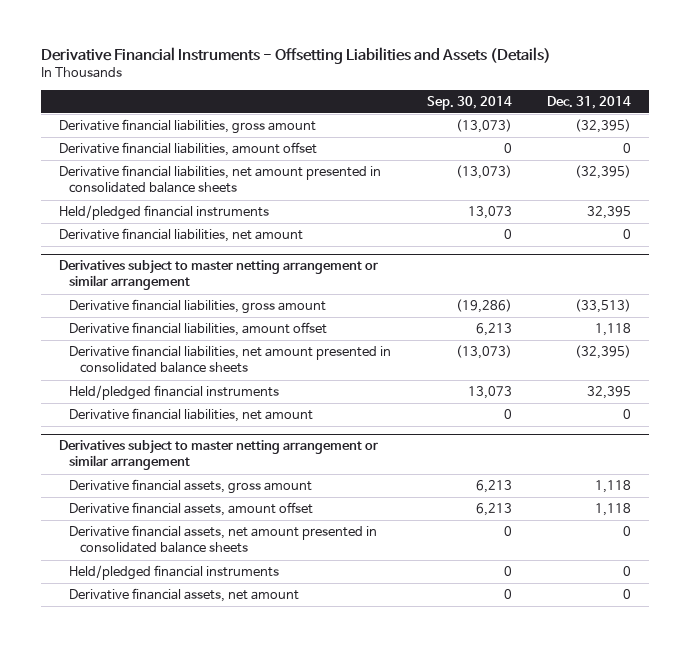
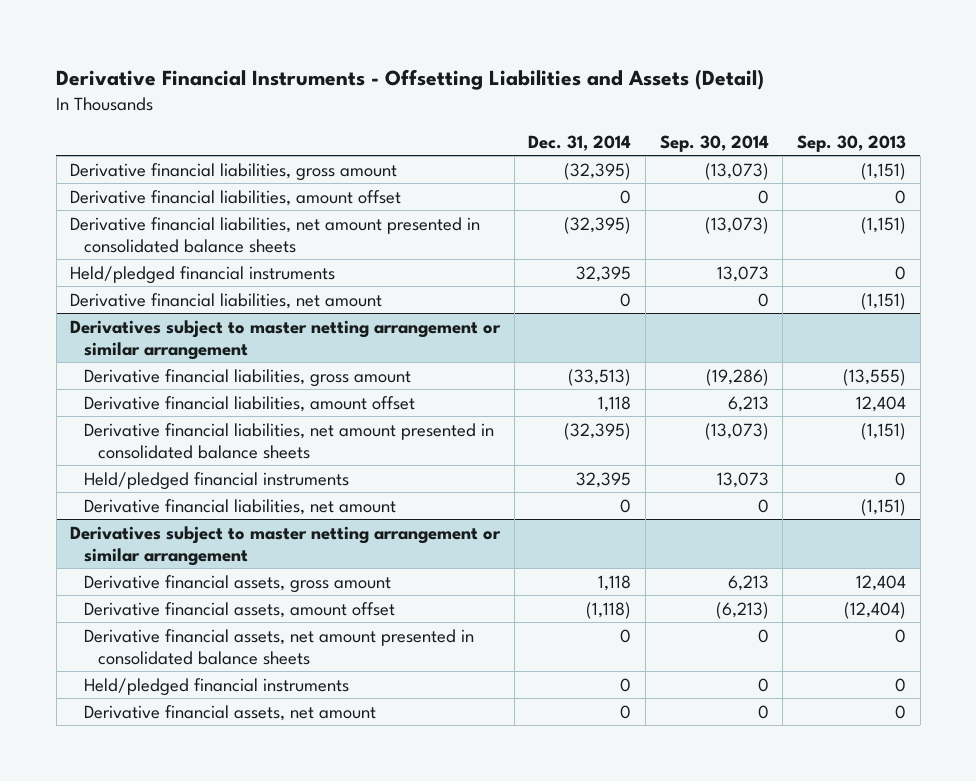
[41,47,552,65] Derivative Financial Instruments - Offsetting Liabilities and Assets (Details) -> [56,68,765,90] Derivative Financial Instruments - Offsetting Liabilities and Assets (Detail)
none -> [797,134,907,152] Sep. 30, 2013
[475,503,512,517] 6,213 -> [715,601,769,619] (6,213)
[595,503,632,517] 1,118 -> [586,601,632,619] (1,118)

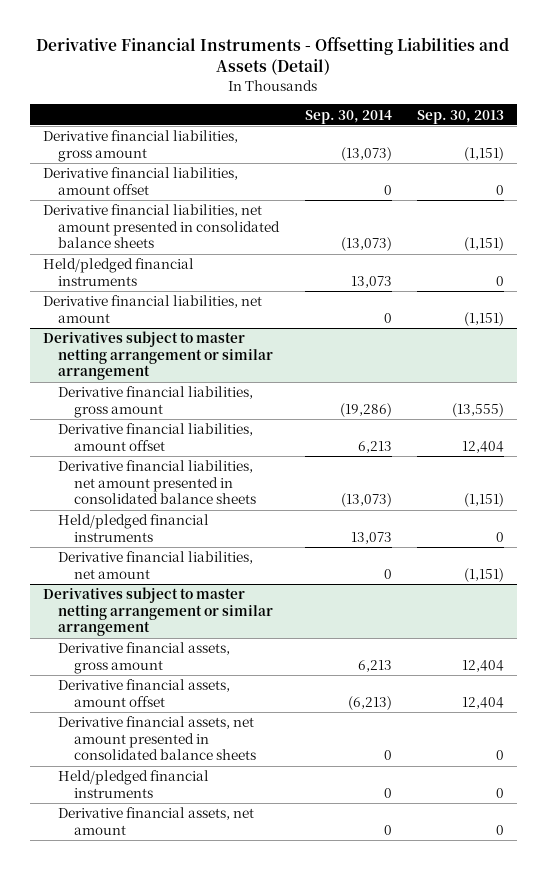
[528,134,632,151] Dec. 31, 2014 -> none
[844,601,907,619] (12,404) -> [462,696,505,709] 12,404

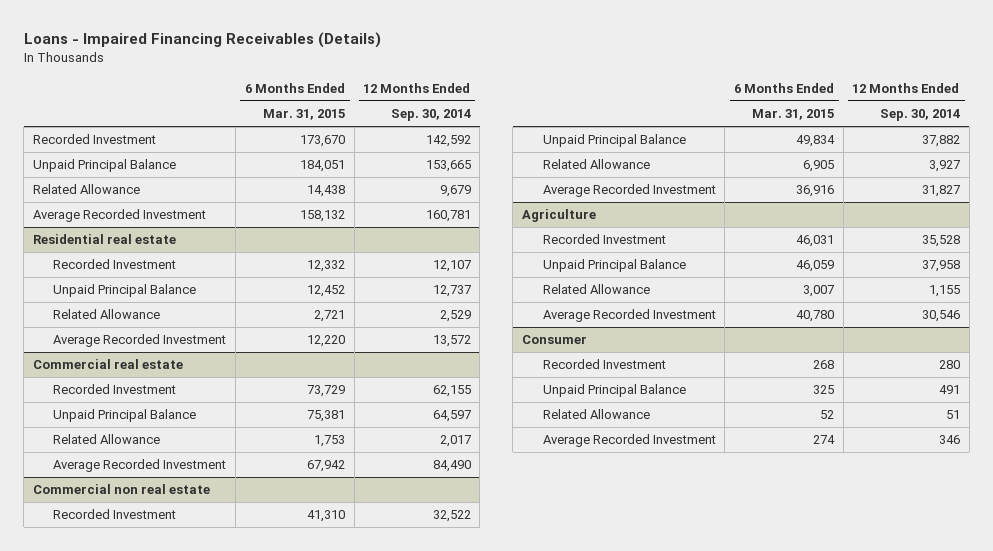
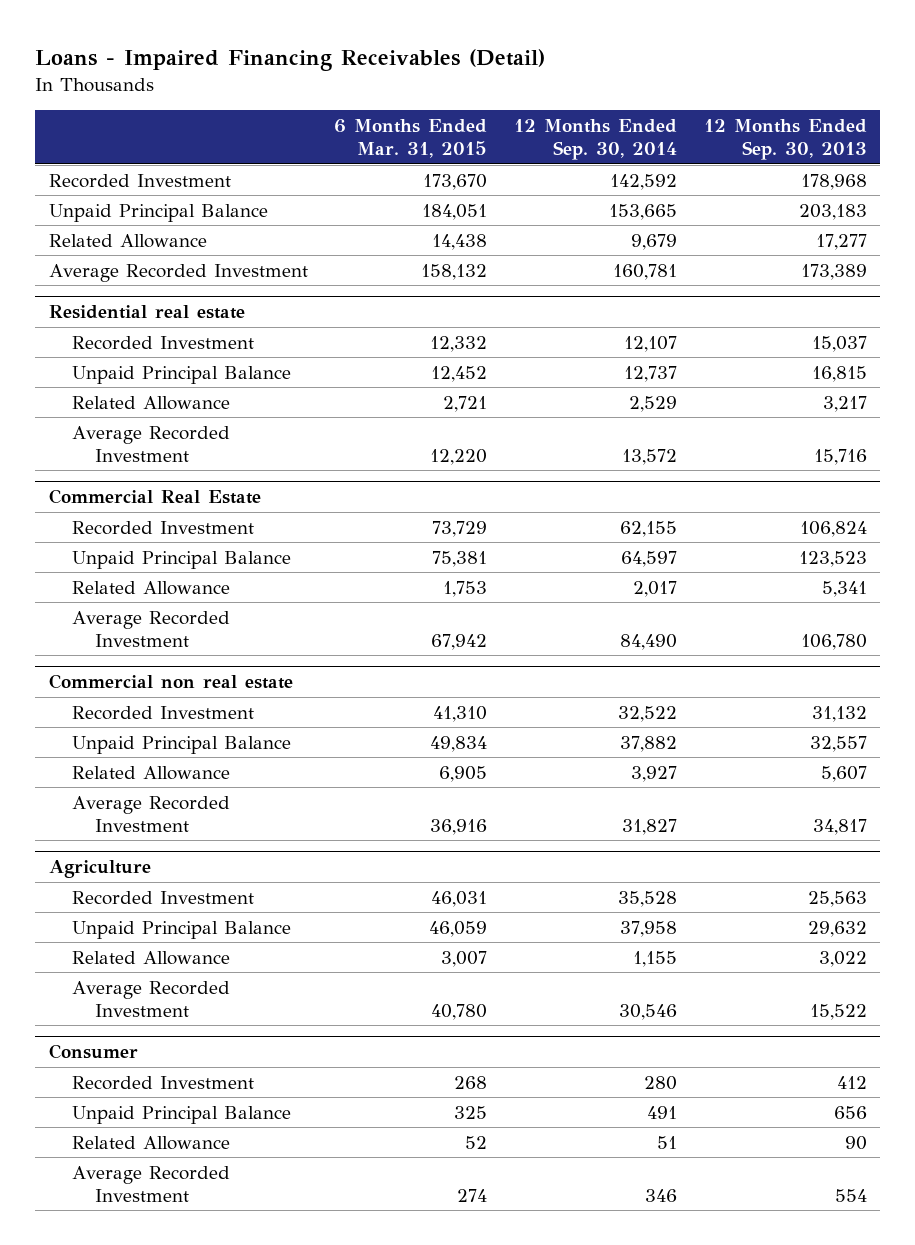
[23,32,381,49] Loans - Impaired Financing Receivables (Details) -> [35,49,546,72] Loans - Impaired Financing Receivables (Detail)
none -> [703,118,867,161] 12 Months Ended Sep. 30, 2013
[33,359,184,370] Commercial real estate -> [48,489,261,505] Commercial Real Estate

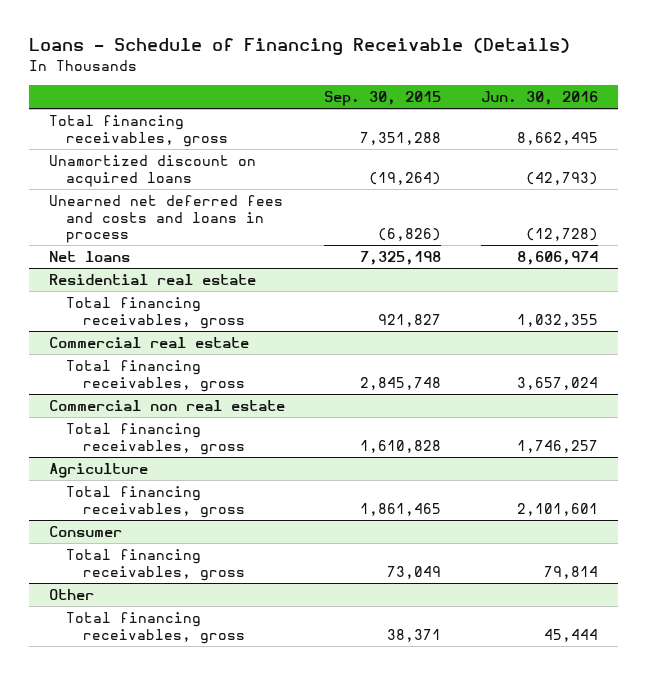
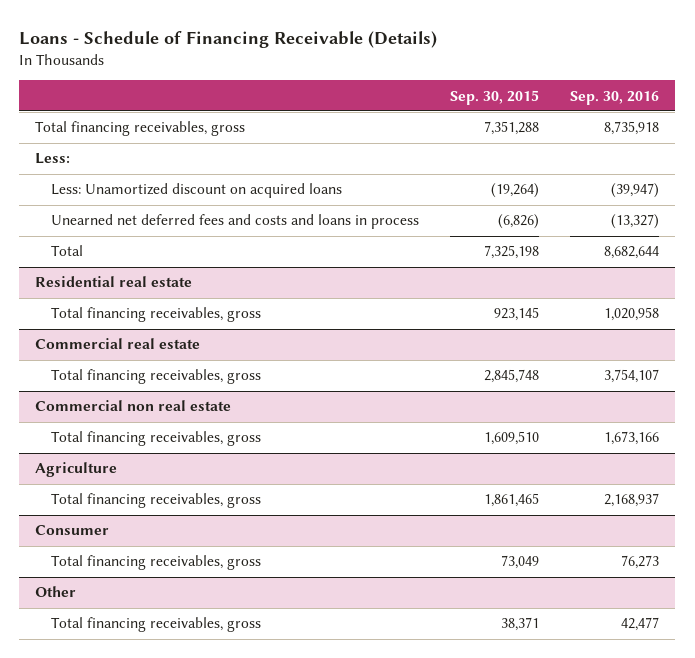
[480,90,598,105] Jun. 30, 2016 -> none
none -> [570,90,660,105] Sep. 30, 2016
none -> [35,153,71,165] Less:
[49,155,257,187] Unamortized discount on acquired loans -> [50,183,342,199] Less: Unamortized discount on acquired loans
[49,251,131,263] Net loans -> [50,245,83,257] Total
[378,313,442,327] 921,827 -> [494,307,540,322] 923,145
[360,439,442,453] 1,610,828 -> [484,431,540,446] 1,609,510

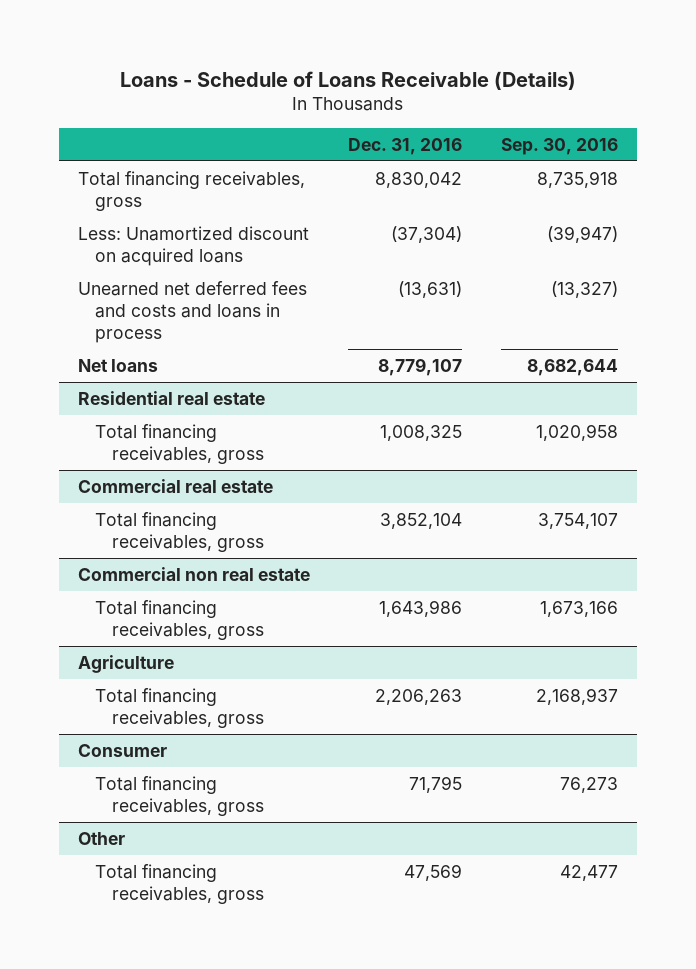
[19,30,438,48] Loans - Schedule of Financing Receivable (Details) -> [119,70,576,90] Loans - Schedule of Loans Receivable (Details)
[450,89,540,105] Sep. 30, 2015 -> none
none -> [348,137,463,155] Dec. 31, 2016
[35,153,71,165] Less: -> none
[50,245,83,257] Total -> [78,358,159,372] Net loans

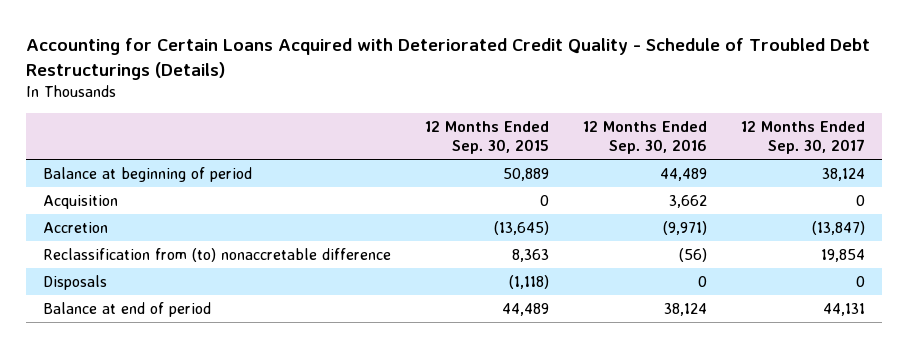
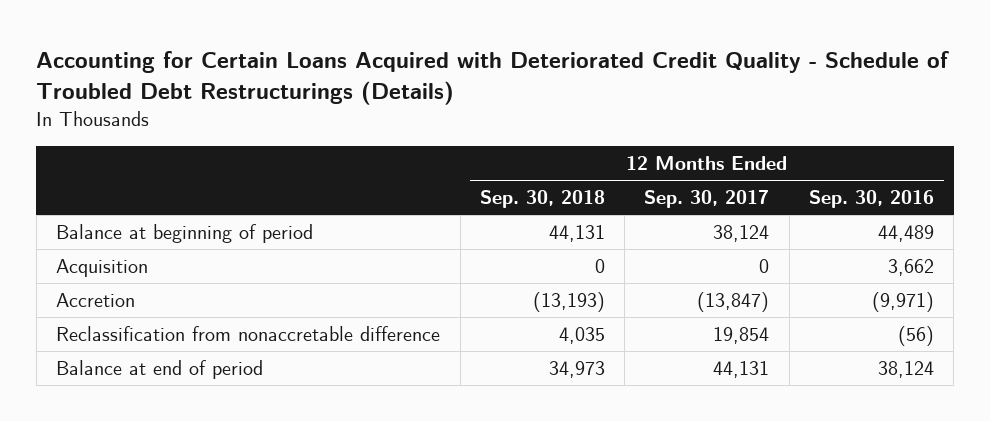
[424,121,549,154] 12 Months Ended Sep. 30, 2015 -> none
none -> [479,190,605,209] Sep. 30, 2018
[42,274,107,290] Disposals -> none
[42,247,391,262] Reclassification from (to) nonaccretable difference -> [56,326,441,342] Reclassification from nonaccretable difference

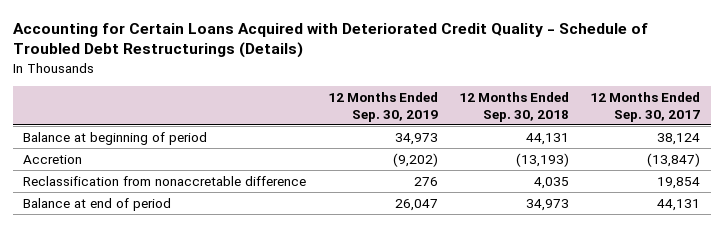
[809,190,935,209] Sep. 30, 2016 -> none
none -> [327,91,438,122] 12 Months Ended Sep. 30, 2019
[56,259,149,278] Acquisition -> none

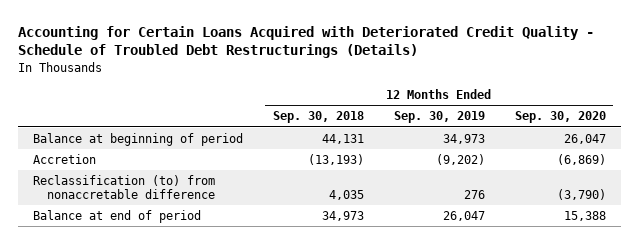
[590,91,701,122] 12 Months Ended Sep. 30, 2017 -> none
none -> [514,111,606,124] Sep. 30, 2020
[23,175,307,186] Reclassification from nonaccretable difference -> [32,175,215,200] Reclassification (to) from nonaccretable difference

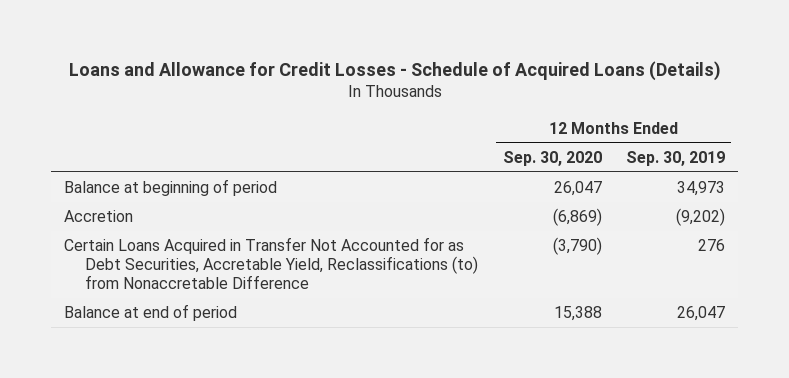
[17,25,594,59] Accounting for Certain Loans Acquired with Deteriorated Credit Quality - Schedule of Troubled Debt Restructurings (Details) -> [68,61,721,82] Loans and Allowance for Credit Losses - Schedule of Acquired Loans (Details)
[272,111,364,124] Sep. 30, 2018 -> none
[32,175,215,200] Reclassification (to) from nonaccretable difference -> [63,237,478,290] Certain Loans Acquired in Transfer Not Accounted for as Debt Securities, Accretable Yield, Reclassifications (to) from Nonaccretable Difference

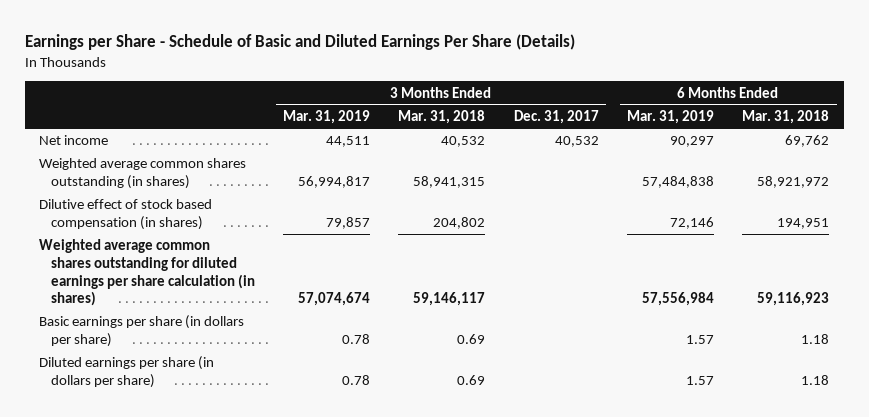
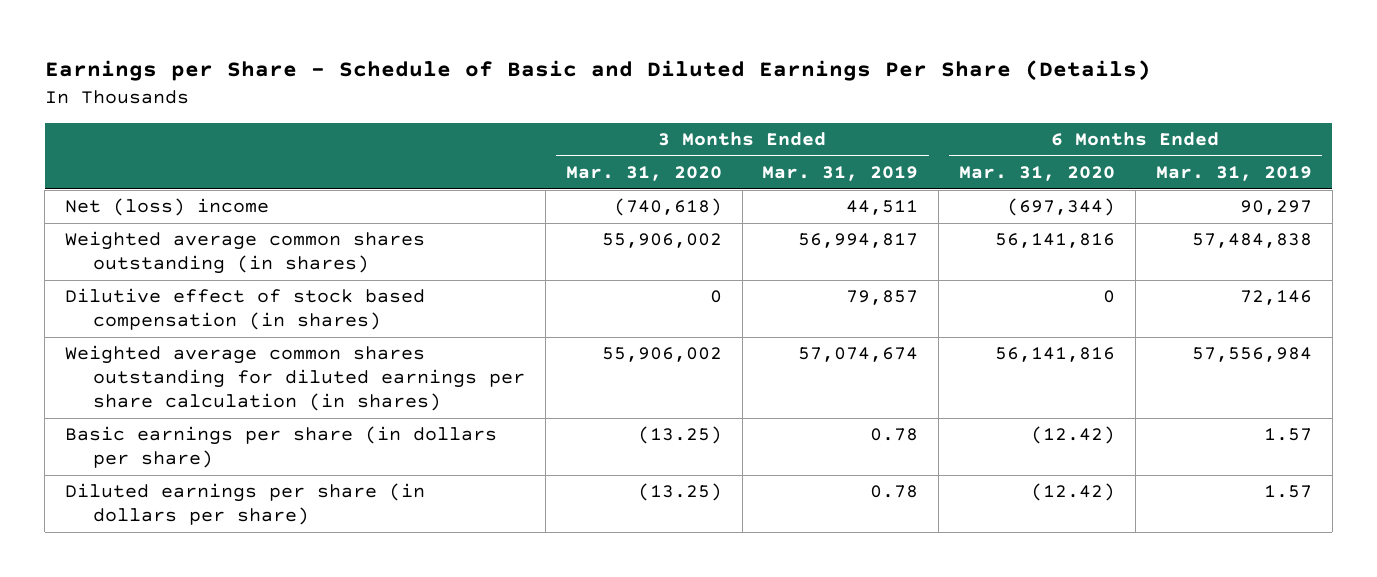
[398,109,486,124] Mar. 31, 2018 -> none
[513,109,599,124] Dec. 31, 2017 -> none
[742,109,830,124] Mar. 31, 2018 -> none
none -> [565,166,722,182] Mar. 31, 2020
none -> [959,166,1116,182] Mar. 31, 2020
[39,135,109,146] Net income -> [64,198,269,217] Net (loss) income

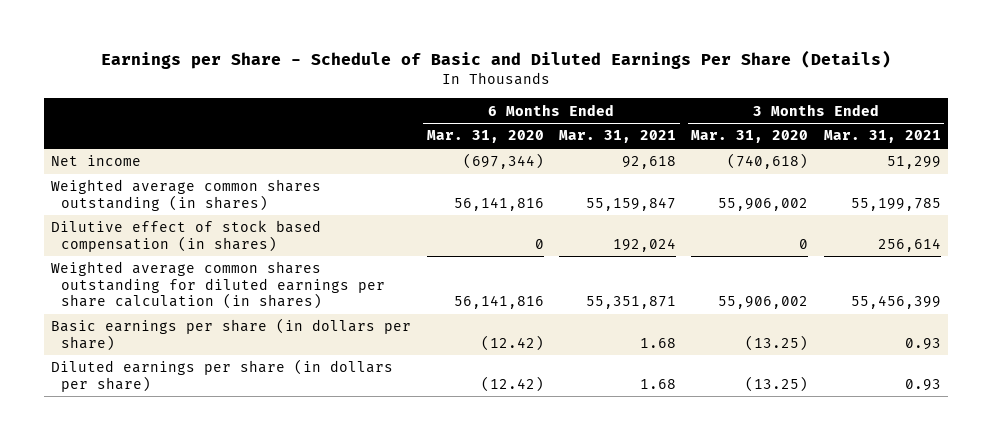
[762,166,919,182] Mar. 31, 2019 -> none
[1155,166,1312,182] Mar. 31, 2019 -> none
none -> [559,130,677,144] Mar. 31, 2021
none -> [823,130,941,144] Mar. 31, 2021
[64,198,269,217] Net (loss) income -> [51,155,142,167] Net income

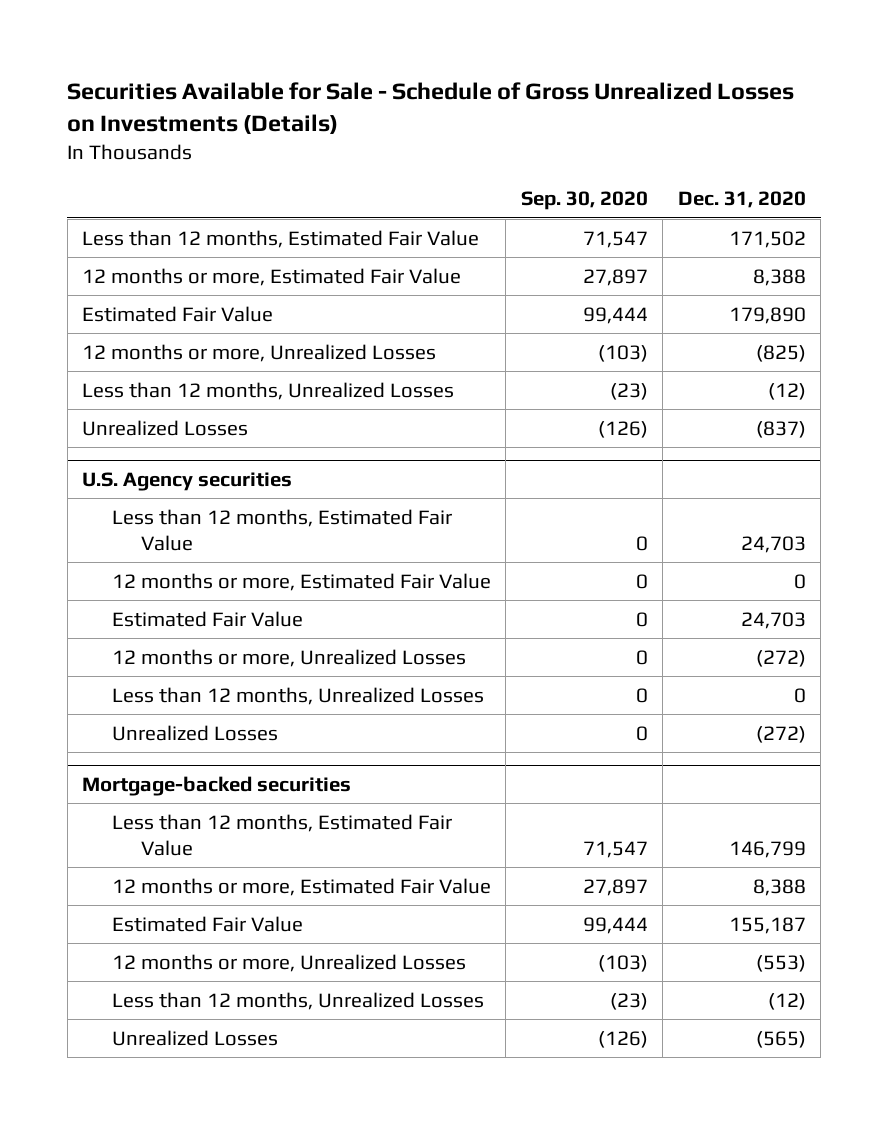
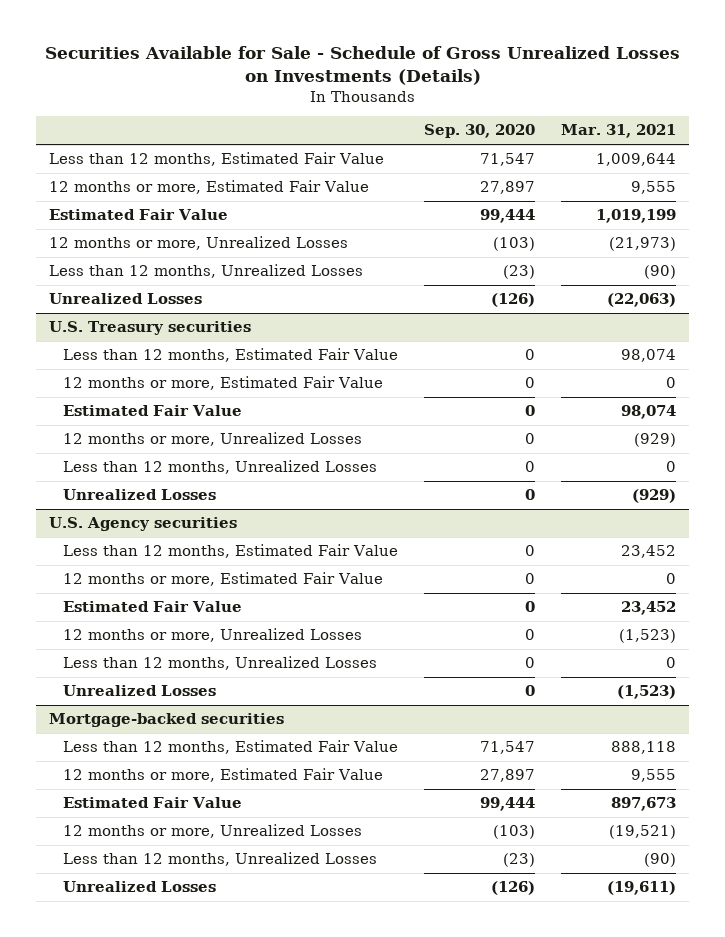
[677,191,806,209] Dec. 31, 2020 -> none
none -> [560,124,676,139] Mar. 31, 2021
none -> [49,321,252,336] U.S. Treasury securities
none -> [62,348,398,363] Less than 12 months, Estimated Fair Value
none -> [62,376,383,391] 12 months or more, Estimated Fair Value
none -> [62,405,242,417] Estimated Fair Value
none -> [62,432,362,447] 12 months or more, Unrealized Losses
none -> [62,460,377,475] Less than 12 months, Unrealized Losses
none -> [62,489,216,501] Unrealized Losses

